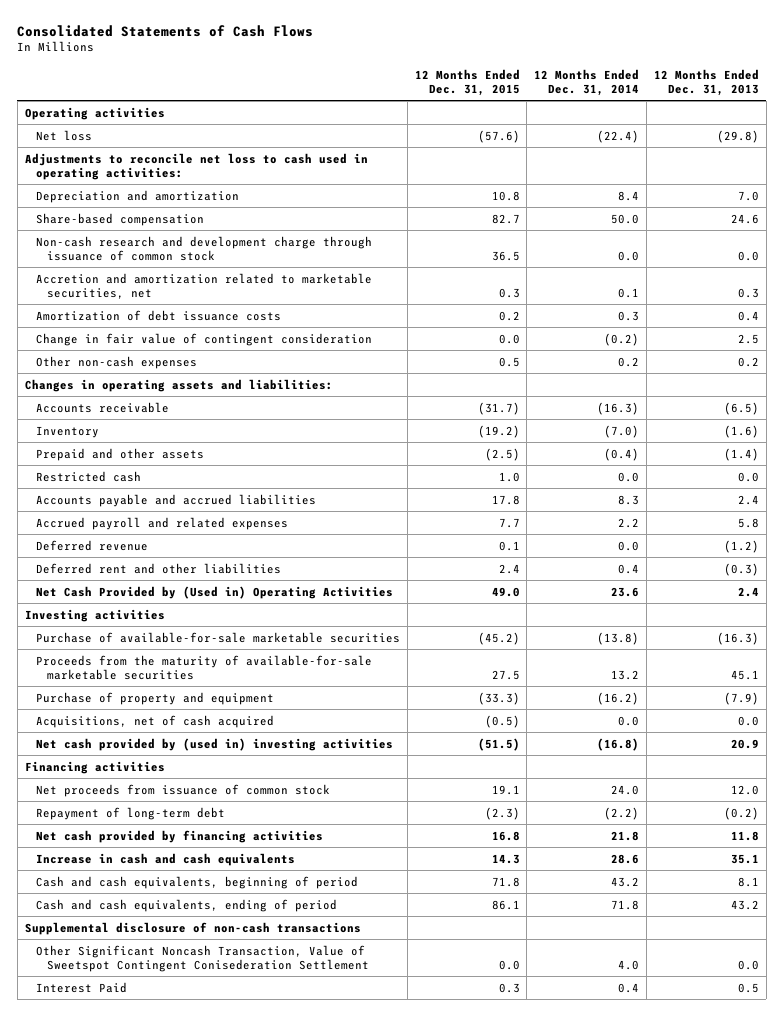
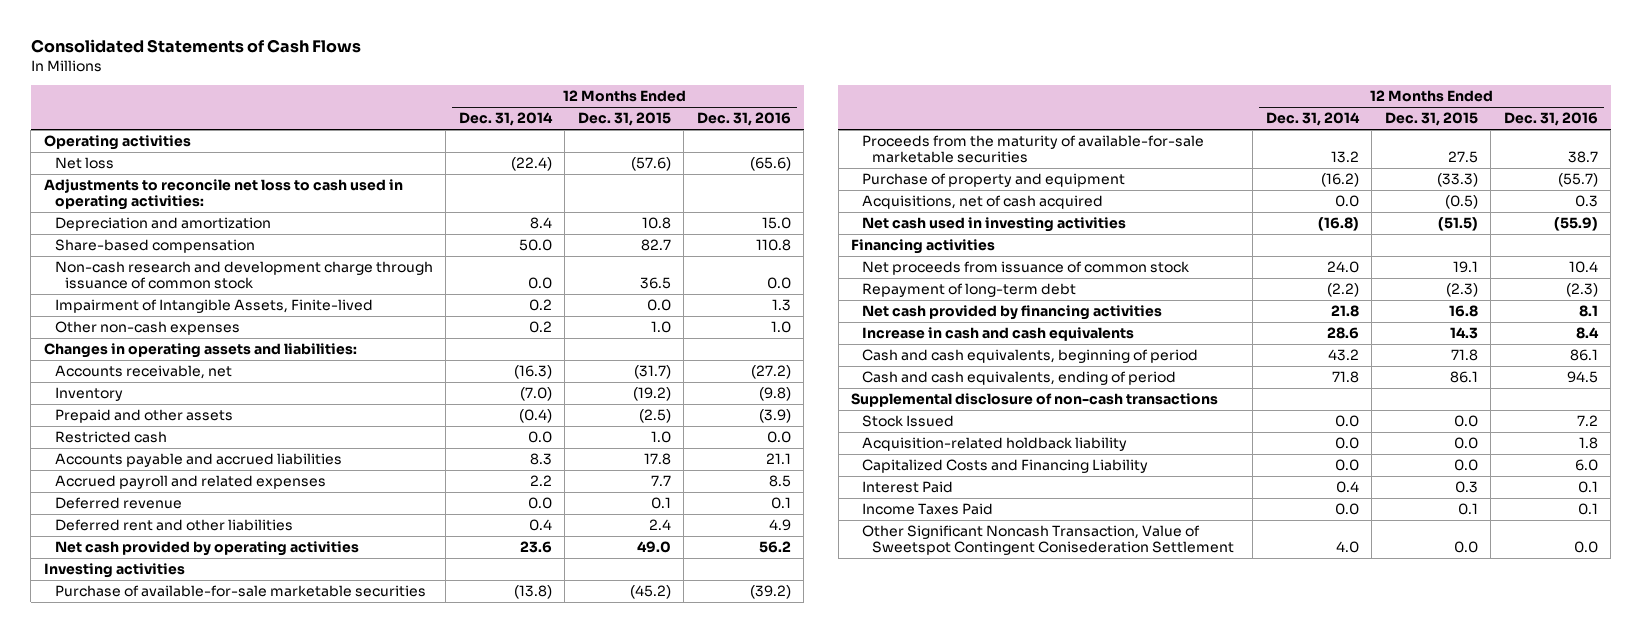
[653,68,759,96] 12 Months Ended Dec. 31, 2013 -> none
none -> [696,112,791,127] Dec. 31, 2016
[36,272,373,299] Accretion and amortization related to marketable securities, net -> none
[36,309,282,321] Amortization of debt issuance costs -> none
[36,332,373,346] Change in fair value of contingent consideration -> none
none -> [54,299,373,314] Impairment of Intangible Assets, Finite-lived
[498,356,520,367] 0.5 -> [650,321,671,334] 1.0
[36,401,170,413] Accounts receivable -> [54,365,232,380] Accounts receivable, net
[36,585,394,599] Net Cash Provided by (Used in) Operating Activities -> [54,541,359,557] Net cash provided by operating activities
[36,737,394,751] Net cash provided by (used in) investing activities -> [861,217,1126,233] Net cash used in investing activities
none -> [861,415,954,428] Stock Issued
none -> [861,437,1127,452] Acquisition-related holdback liability
none -> [861,459,1148,474] Capitalized Costs and Financing Liability
none -> [861,503,993,516] Income Taxes Paid
[36,944,370,972] Other Significant Noncash Transaction, Value of Sweetspot Contingent Conisederation Settlement -> [861,525,1235,556] Other Significant Noncash Transaction, Value of Sweetspot Contingent Conisederation Settlement

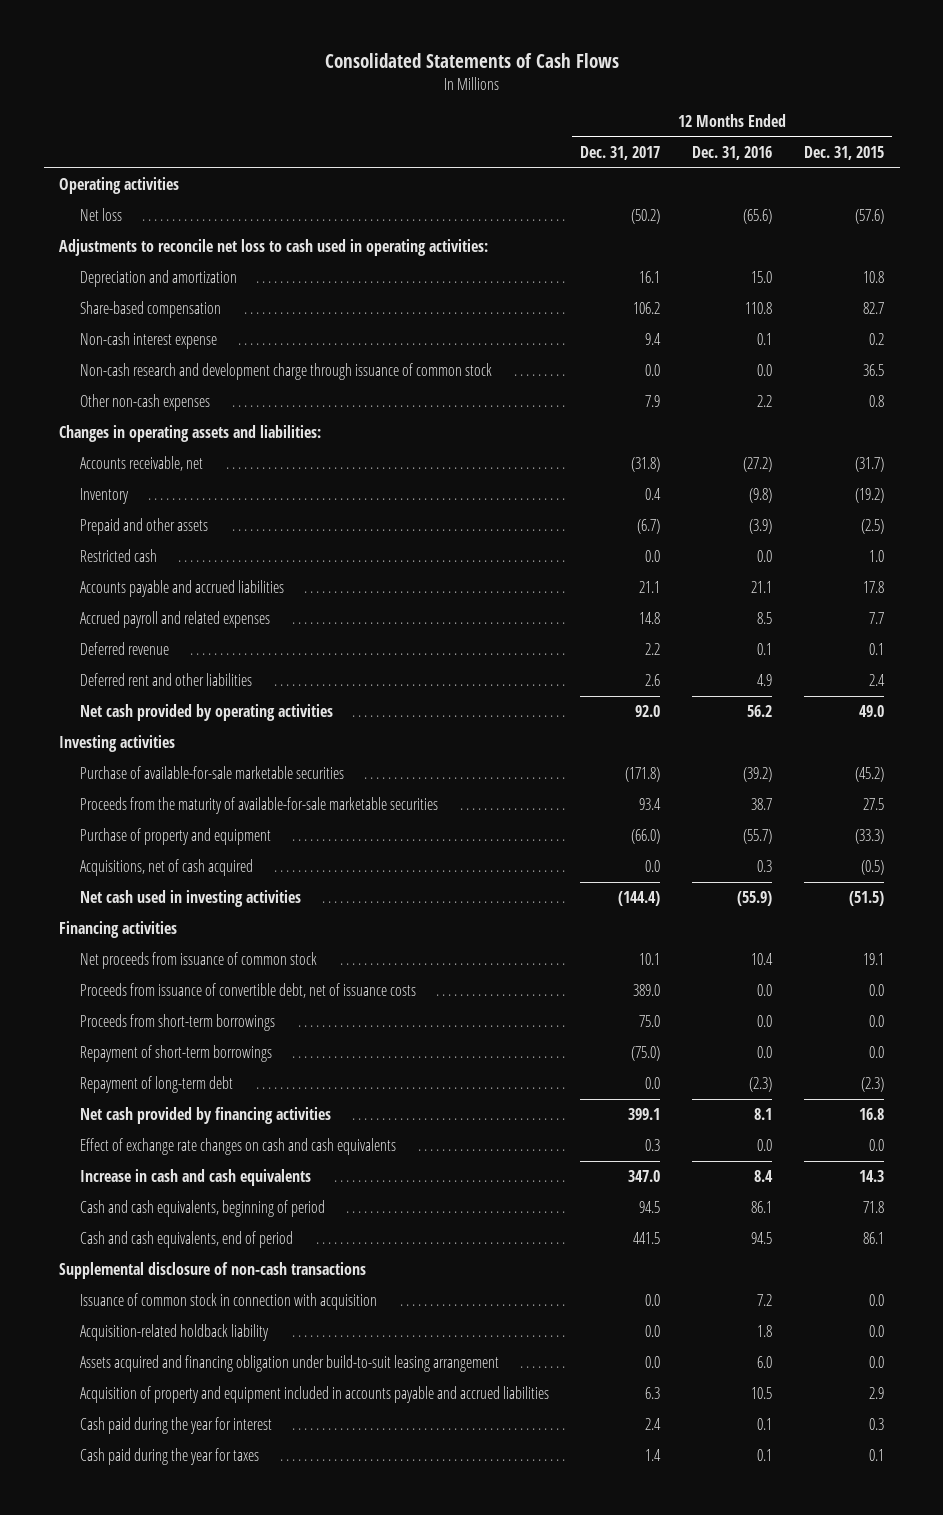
[458,112,553,127] Dec. 31, 2014 -> none
none -> [580,145,661,160] Dec. 31, 2017
none -> [79,332,217,350] Non-cash interest expense
[54,299,373,314] Impairment of Intangible Assets, Finite-lived -> none
[650,321,671,334] 1.0 -> [868,395,884,408] 0.8
[770,321,791,334] 1.0 -> [757,395,773,408] 2.2
none -> [79,983,416,999] Proceeds from issuance of convertible debt, net of issuance costs
none -> [79,1014,275,1032] Proceeds from short-term borrowings
none -> [79,1045,272,1063] Repayment of short-term borrowings
none -> [79,1138,396,1156] Effect of exchange rate changes on cash and cash equivalents
[861,371,1176,386] Cash and cash equivalents, ending of period -> [79,1231,293,1249] Cash and cash equivalents, end of period
[861,415,954,428] Stock Issued -> [79,1293,377,1311] Issuance of common stock in connection with acquisition
[861,525,1235,556] Other Significant Noncash Transaction, Value of Sweetspot Contingent Conisederation Settlement -> none
[861,459,1148,474] Capitalized Costs and Financing Liability -> [79,1355,499,1373] Assets acquired and financing obligation under build-to-suit leasing arrangement
none -> [79,1386,549,1404] Acquisition of property and equipment included in accounts payable and accrued liabilities
[861,481,953,494] Interest Paid -> [79,1417,272,1435] Cash paid during the year for interest
[861,503,993,516] Income Taxes Paid -> [79,1448,259,1466] Cash paid during the year for taxes

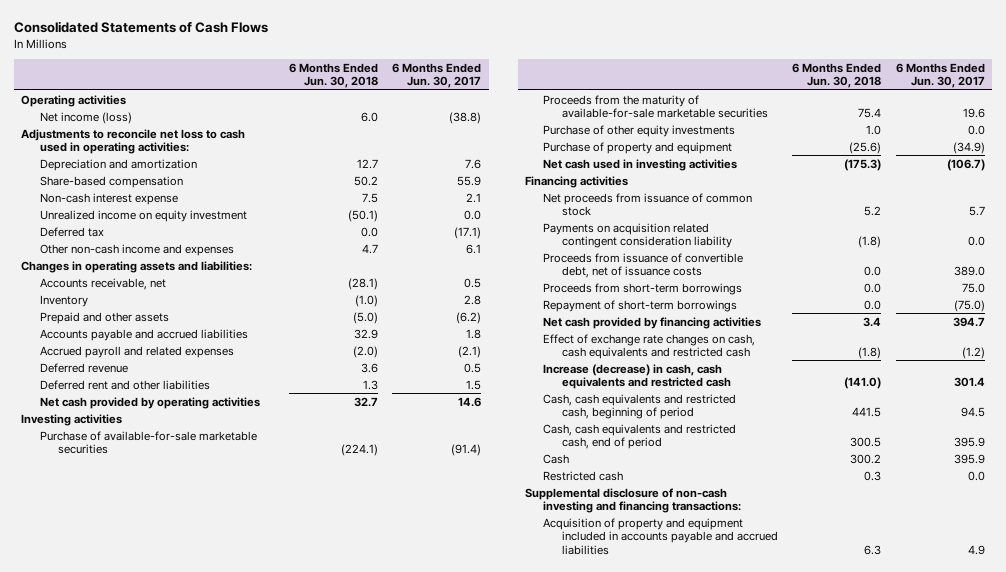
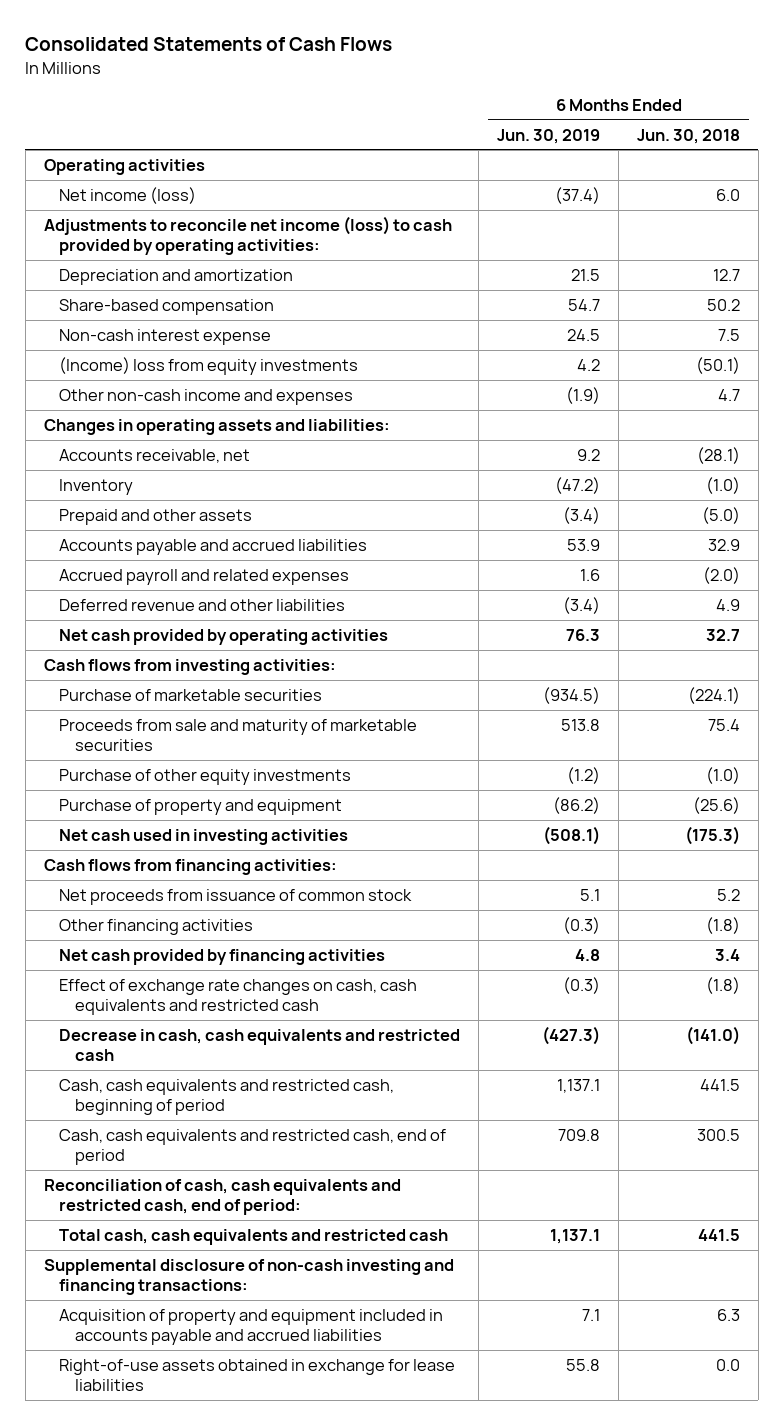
[392,62,482,89] 6 Months Ended Jun. 30, 2017 -> none
none -> [497,128,601,144] Jun. 30, 2019
[21,128,246,155] Adjustments to reconcile net loss to cash used in operating activities: -> [43,215,452,255] Adjustments to reconcile net income (loss) to cash provided by operating activities:
[39,209,247,222] Unrealized income on equity investment -> none
[39,226,104,237] Deferred tax -> none
none -> [59,356,359,375] (Income) loss from equity investments
[39,362,128,373] Deferred revenue -> none
[39,379,210,390] Deferred rent and other liabilities -> [59,598,346,611] Deferred revenue and other liabilities
[362,379,378,390] 1.3 -> [716,598,741,611] 4.9
[21,413,123,426] Investing activities -> [43,658,336,675] Cash flows from investing activities:
[39,430,257,455] Purchase of available-for-sale marketable securities -> [59,688,323,701] Purchase of marketable securities
[543,94,768,119] Proceeds from the maturity of available-for-sale marketable securities -> [59,718,418,751] Proceeds from sale and maturity of marketable securities
[866,124,882,135] 1.0 -> [706,766,741,784] (1.0)
[524,175,628,188] Financing activities -> [43,858,337,875] Cash flows from financing activities:
[543,222,732,249] Payments on acquisition related contingent consideration liability -> none
[543,252,744,279] Proceeds from issuance of convertible debt, net of issuance costs -> none
[543,282,743,295] Proceeds from short-term borrowings -> none
[543,299,738,312] Repayment of short-term borrowings -> none
none -> [59,918,254,935] Other financing activities
[543,363,731,390] Increase (decrease) in cash, cash equivalents and restricted cash -> [59,1028,461,1061] Decrease in cash, cash equivalents and restricted cash
[543,453,570,464] Cash -> none
[543,470,624,481] Restricted cash -> none
none -> [43,1178,401,1215] Reconciliation of cash, cash equivalents and restricted cash, end of period:
none -> [59,1228,449,1245] Total cash, cash equivalents and restricted cash
none -> [59,1358,456,1391] Right-of-use assets obtained in exchange for lease liabilities

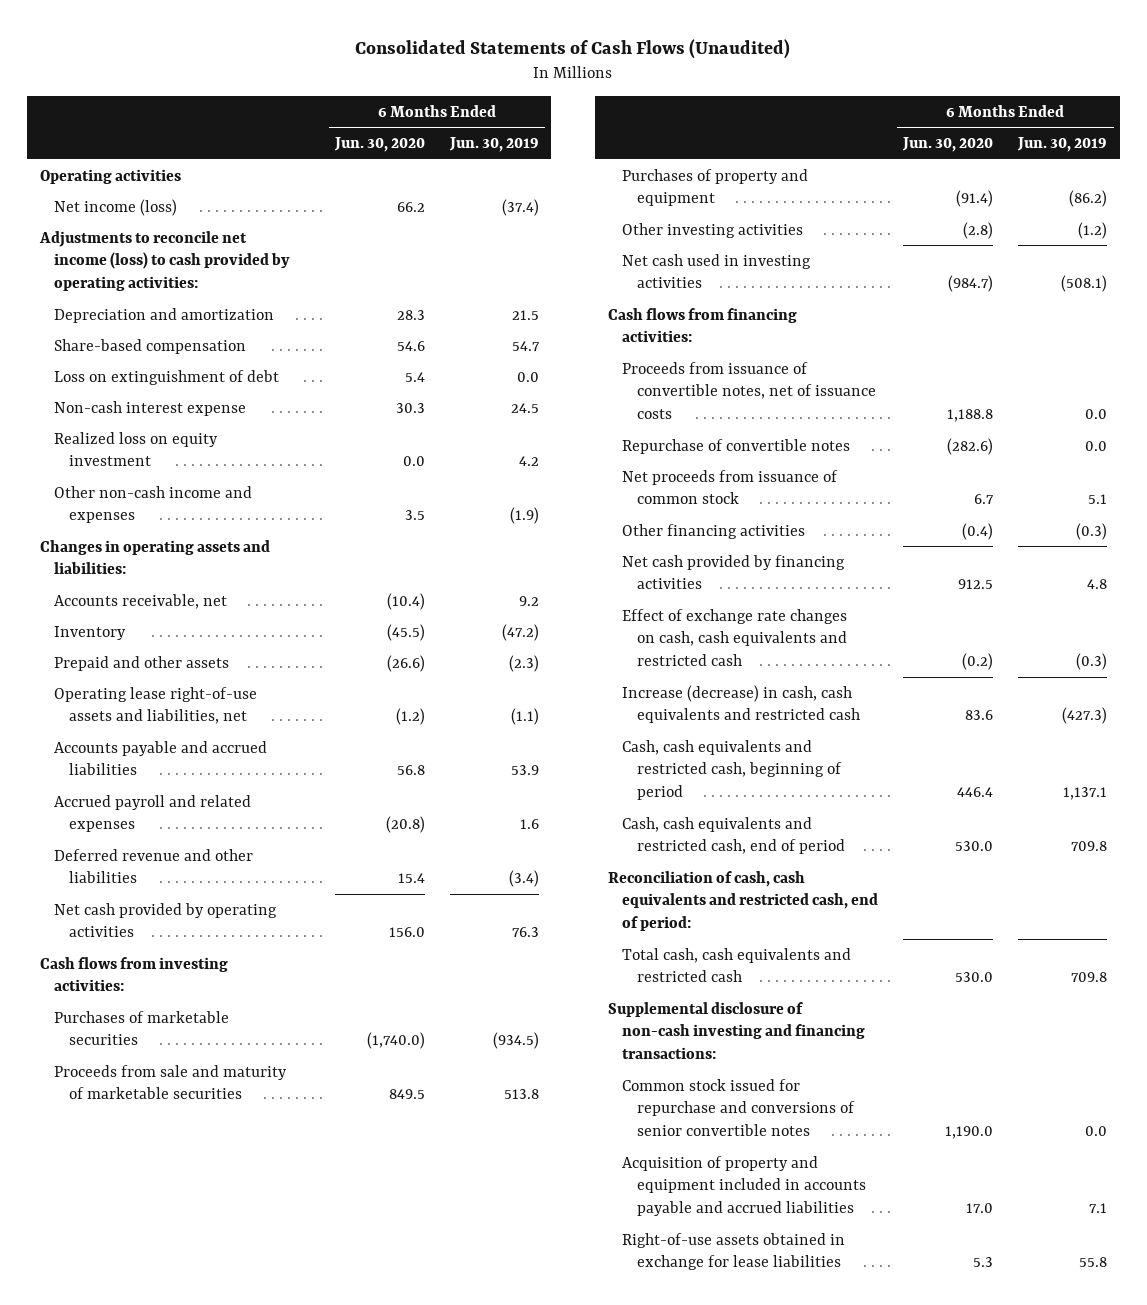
[25,37,393,52] Consolidated Statements of Cash Flows -> [355,39,791,60] Consolidated Statements of Cash Flows (Unaudited)
[637,128,741,144] Jun. 30, 2018 -> none
none -> [333,137,425,153] Jun. 30, 2020
none -> [54,369,280,385] Loss on extinguishment of debt
[59,356,359,375] (Income) loss from equity investments -> [54,431,219,467] Realized loss on equity investment
[563,506,601,524] (3.4) -> [508,654,539,672] (2.3)
none -> [54,686,258,725] Operating lease right-of-use assets and liabilities, net
[59,688,323,701] Purchase of marketable securities -> [54,1010,230,1046] Purchases of marketable securities
[59,768,352,785] Purchase of other equity investments -> none
[59,798,343,815] Purchase of property and equipment -> [622,168,809,207] Purchases of property and equipment
none -> [622,222,804,238] Other investing activities
none -> [622,361,876,420] Proceeds from issuance of convertible notes, net of issuance costs
none -> [622,438,851,454] Repurchase of convertible notes
[59,1028,461,1061] Decrease in cash, cash equivalents and restricted cash -> [622,684,860,724] Increase (decrease) in cash, cash equivalents and restricted cash
[550,1228,601,1244] 1,137.1 -> [1071,972,1108,983] 709.8
none -> [622,1078,855,1137] Common stock issued for repurchase and conversions of senior convertible notes

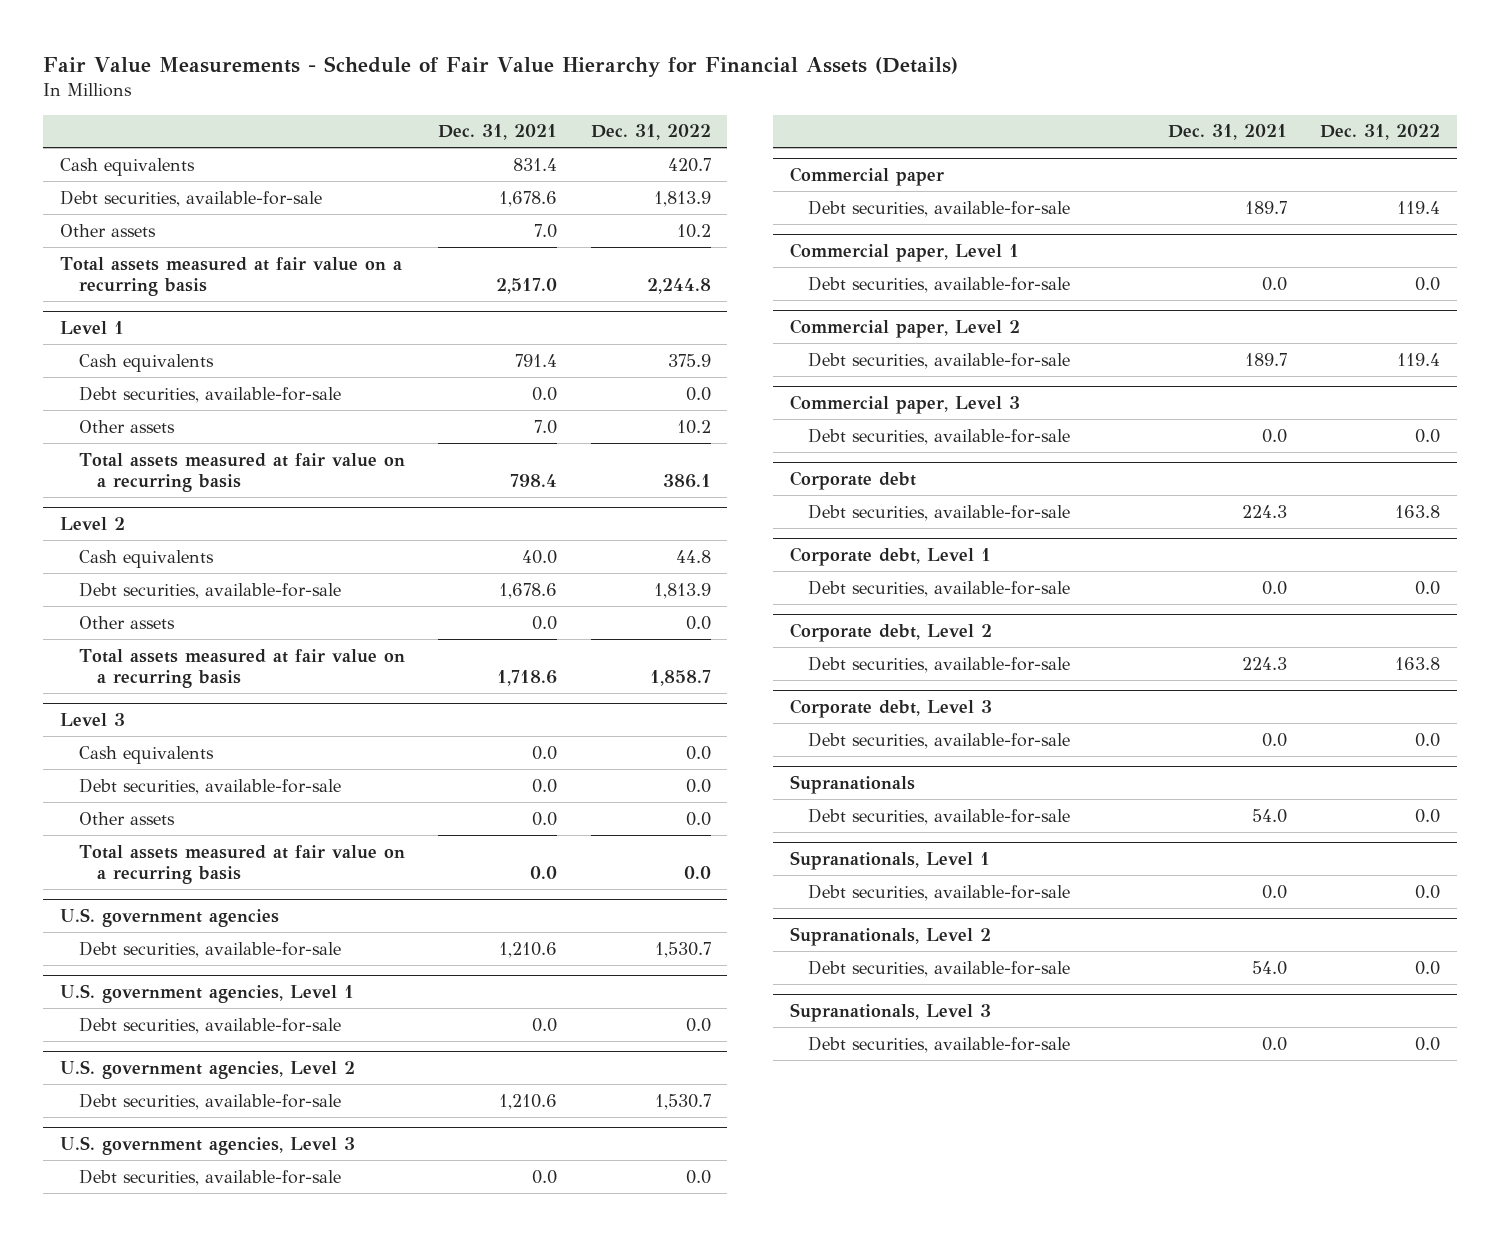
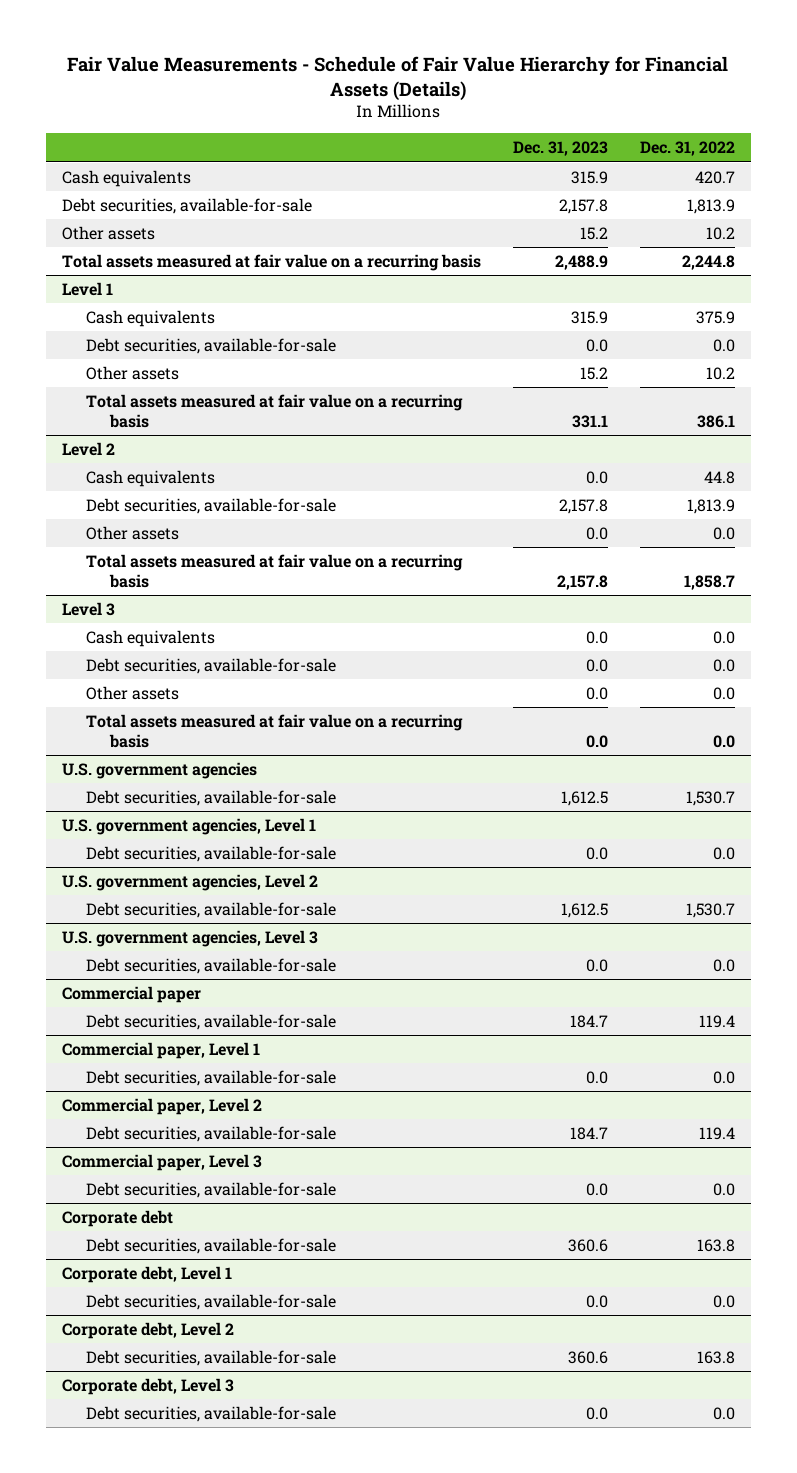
[438,124,558,141] Dec. 31, 2021 -> none
none -> [512,141,608,157] Dec. 31, 2023
[789,775,915,795] Supranationals -> none
[808,807,1071,825] Debt securities, available-for-sale -> none
[789,851,990,871] Supranationals, Level 1 -> none
[808,883,1071,901] Debt securities, available-for-sale -> none
[789,927,991,947] Supranationals, Level 2 -> none
[808,959,1071,977] Debt securities, available-for-sale -> none
[789,1003,991,1023] Supranationals, Level 3 -> none
[808,1035,1071,1053] Debt securities, available-for-sale -> none

